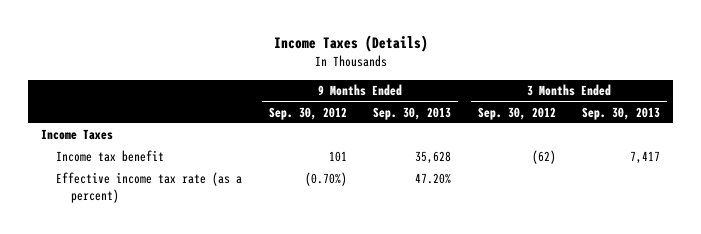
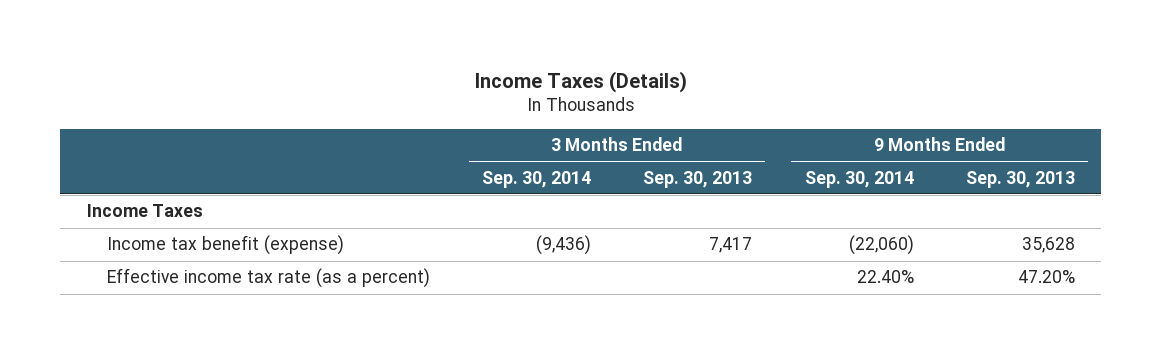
[268,106,347,120] Sep. 30, 2012 -> none
[477,106,556,120] Sep. 30, 2012 -> none
none -> [481,170,591,188] Sep. 30, 2014
none -> [804,170,914,188] Sep. 30, 2014
[56,150,165,163] Income tax benefit -> [106,235,344,256] Income tax benefit (expense)

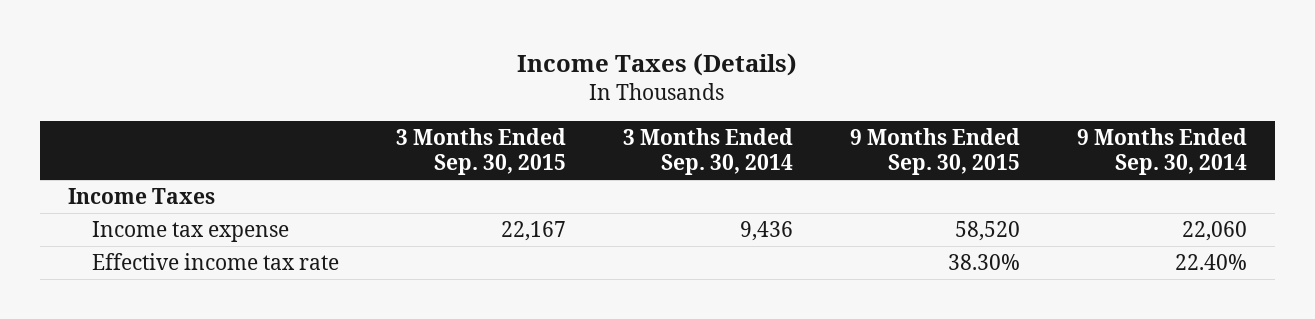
[643,170,753,188] Sep. 30, 2013 -> none
[965,170,1075,188] Sep. 30, 2013 -> none
none -> [395,127,566,176] 3 Months Ended Sep. 30, 2015
none -> [849,127,1020,176] 9 Months Ended Sep. 30, 2015
[106,235,344,256] Income tax benefit (expense) -> [91,221,289,243] Income tax expense
[535,235,591,256] (9,436) -> [739,221,793,242] 9,436
[848,235,914,256] (22,060) -> [1181,221,1247,242] 22,060
[106,268,430,289] Effective income tax rate (as a percent) -> [91,253,339,271] Effective income tax rate

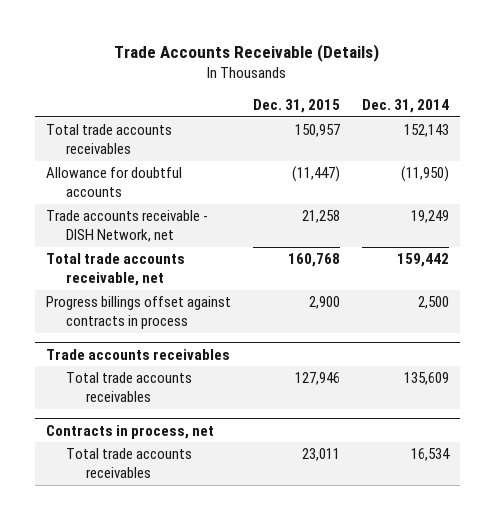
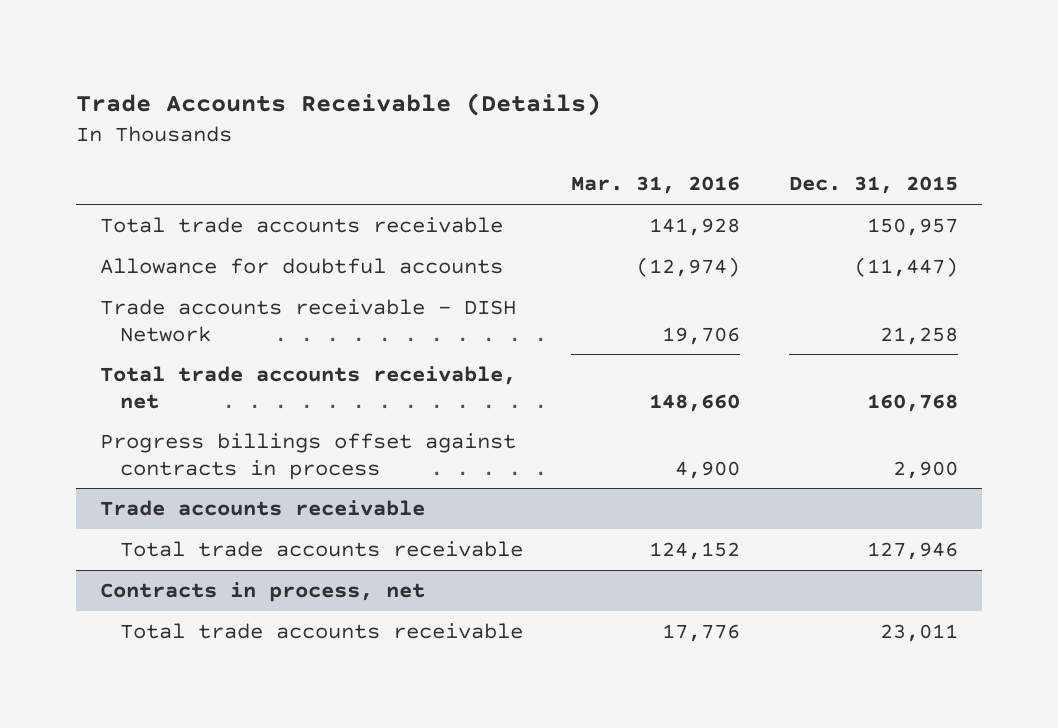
[362,99,450,114] Dec. 31, 2014 -> none
none -> [571,176,741,195] Mar. 31, 2016
[45,124,172,155] Total trade accounts receivables -> [100,217,504,234] Total trade accounts receivable
[45,210,208,243] Trade accounts receivable - DISH Network, net -> [100,299,517,342] Trade accounts receivable - DISH Network
[45,348,230,360] Trade accounts receivables -> [100,500,426,517] Trade accounts receivable
[65,372,192,403] Total trade accounts receivables -> [120,541,524,558] Total trade accounts receivable
[65,448,192,479] Total trade accounts receivables -> [120,623,524,640] Total trade accounts receivable

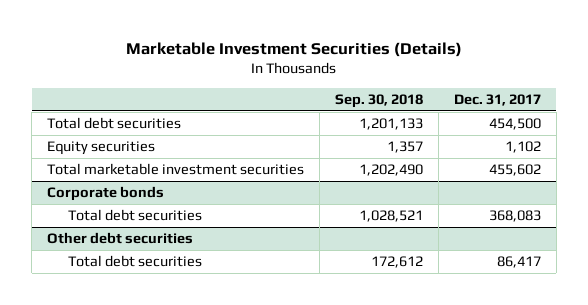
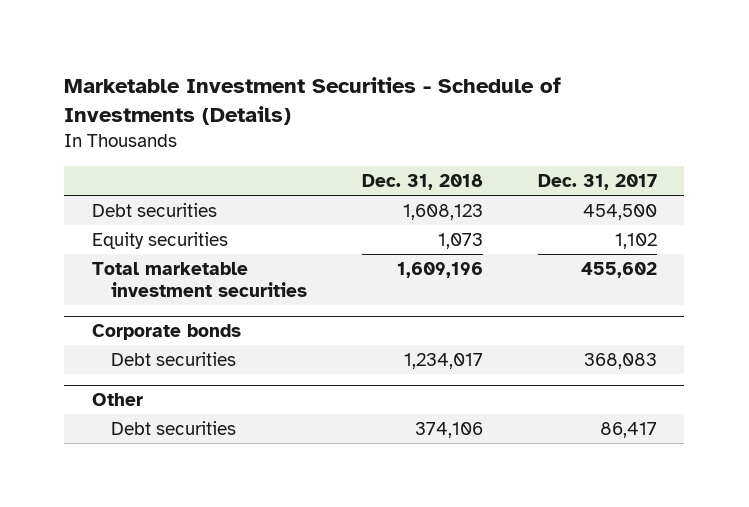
[126,42,463,58] Marketable Investment Securities (Details) -> [64,77,562,126] Marketable Investment Securities - Schedule of Investments (Details)
[335,93,424,108] Sep. 30, 2018 -> none
none -> [361,174,483,191] Dec. 31, 2018
[47,117,182,130] Total debt securities -> [91,202,217,217] Debt securities
[67,209,202,222] Total debt securities -> [110,351,236,366] Debt securities
[47,232,194,245] Other debt securities -> [91,392,143,406] Other
[67,255,202,268] Total debt securities -> [110,420,236,435] Debt securities

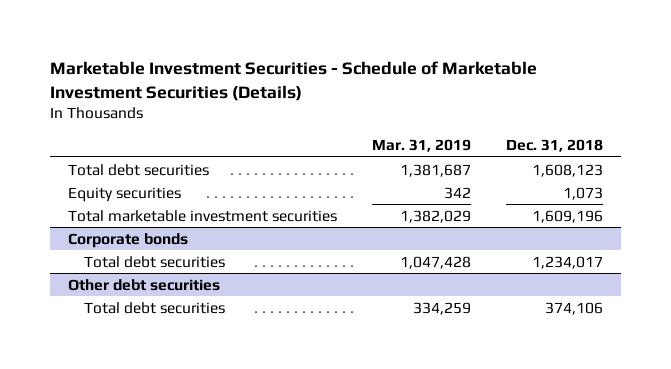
[64,77,562,126] Marketable Investment Securities - Schedule of Investments (Details) -> [50,61,538,101] Marketable Investment Securities - Schedule of Marketable Investment Securities (Details)
[537,174,657,191] Dec. 31, 2017 -> none
none -> [372,139,472,153] Mar. 31, 2019
[91,202,217,217] Debt securities -> [67,163,209,176] Total debt securities
[110,351,236,366] Debt securities -> [84,255,226,268] Total debt securities
[91,392,143,406] Other -> [67,278,220,291] Other debt securities
[110,420,236,435] Debt securities -> [84,301,226,314] Total debt securities

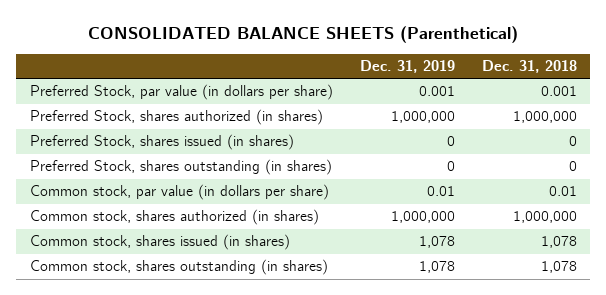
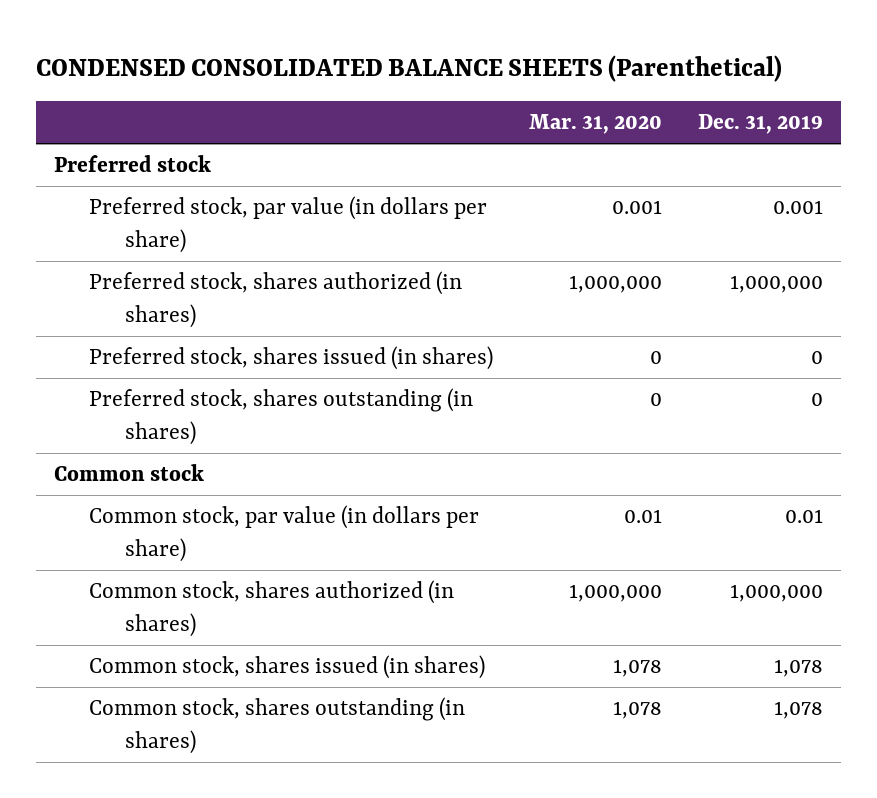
[88,25,519,43] CONSOLIDATED BALANCE SHEETS (Parenthetical) -> [36,54,783,82] CONDENSED CONSOLIDATED BALANCE SHEETS (Parenthetical)
[481,60,577,74] Dec. 31, 2018 -> none
none -> [529,114,663,135] Mar. 31, 2020
none -> [54,155,212,173] Preferred stock
[29,84,333,101] Preferred Stock, par value (in dollars per share) -> [89,196,488,253] Preferred stock, par value (in dollars per share)
[29,109,323,126] Preferred Stock, shares authorized (in shares) -> [89,271,463,328] Preferred stock, shares authorized (in shares)
[29,134,294,151] Preferred Stock, shares issued (in shares) -> [89,346,494,371] Preferred stock, shares issued (in shares)
[29,159,332,176] Preferred Stock, shares outstanding (in shares) -> [89,388,474,445] Preferred stock, shares outstanding (in shares)
none -> [54,464,205,482] Common stock

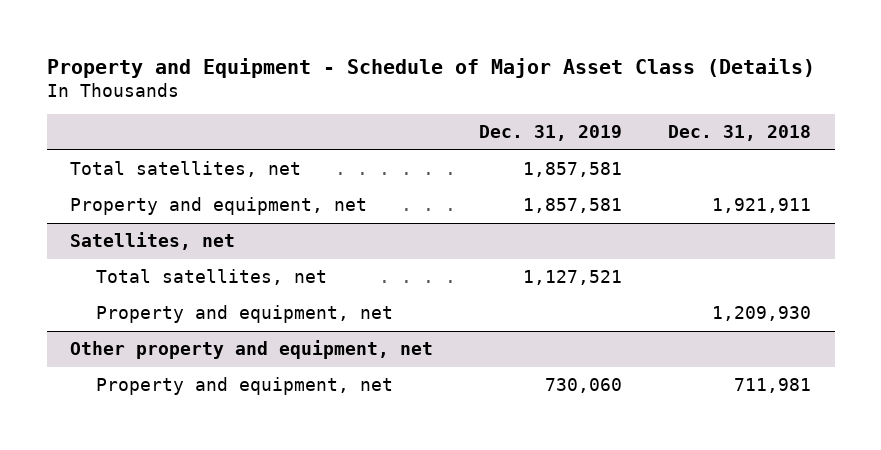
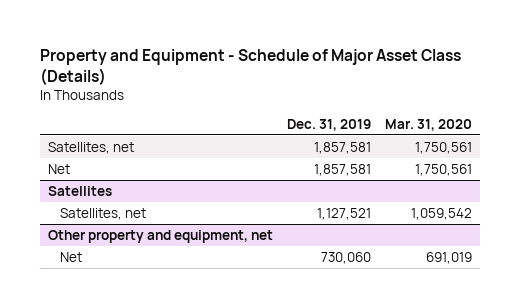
[668,125,812,142] Dec. 31, 2018 -> none
none -> [385,118,473,131] Mar. 31, 2020
[96,305,394,324] Property and equipment, net -> none
[69,161,301,178] Total satellites, net -> [47,141,134,154] Satellites, net
[69,197,367,216] Property and equipment, net -> [47,163,70,174] Net
[69,232,235,251] Satellites, net -> [47,185,112,196] Satellites
[96,269,328,286] Total satellites, net -> [60,207,147,220] Satellites, net
[96,377,394,396] Property and equipment, net -> [60,251,83,262] Net

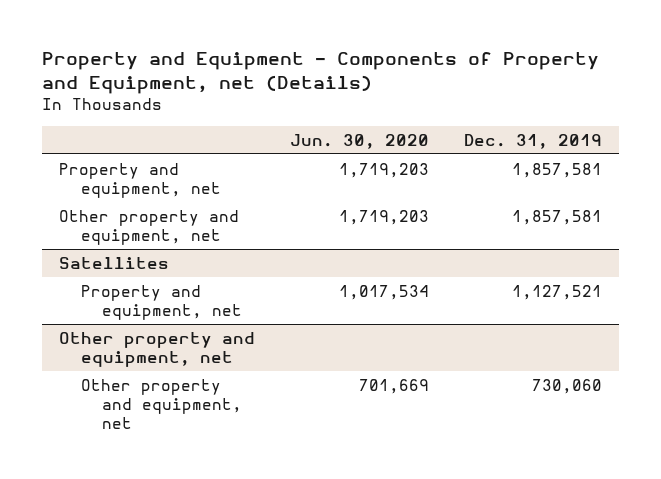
[40,48,462,85] Property and Equipment - Schedule of Major Asset Class (Details) -> [41,52,599,95] Property and Equipment - Components of Property and Equipment, net (Details)
[385,118,473,131] Mar. 31, 2020 -> none
none -> [289,133,429,149] Jun. 30, 2020
[47,141,134,154] Satellites, net -> [59,163,221,198] Property and equipment, net
[47,163,70,174] Net -> [59,210,240,245] Other property and equipment, net
[60,207,147,220] Satellites, net -> [80,285,243,320] Property and equipment, net
[60,251,83,262] Net -> [80,379,243,429] Other property and equipment, net

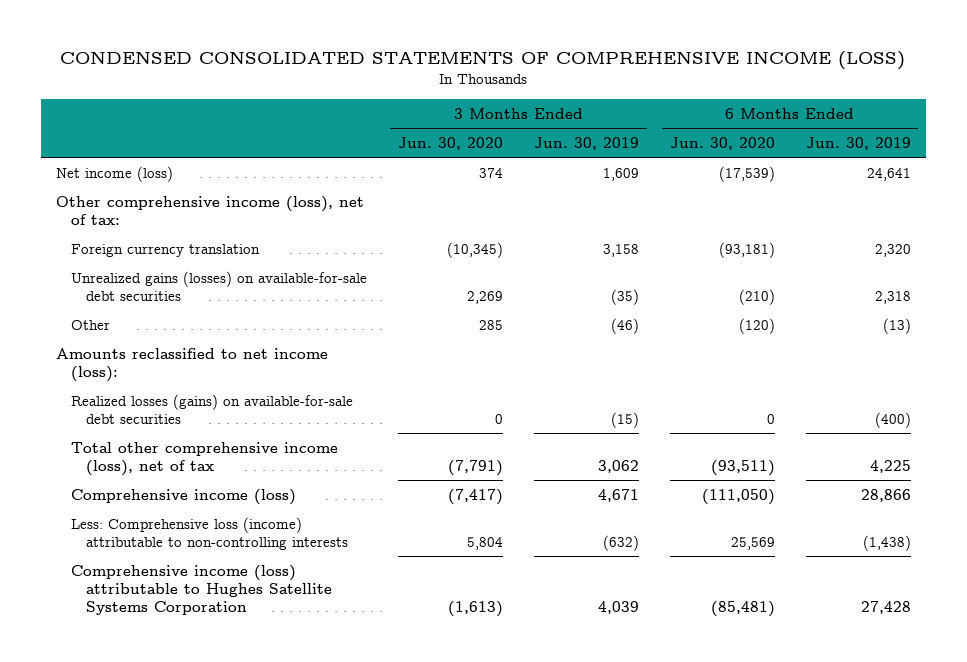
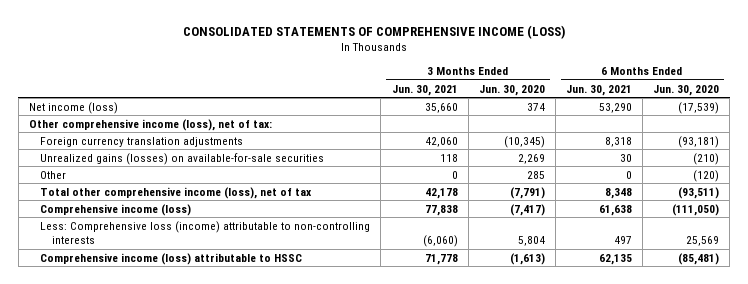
[60,50,906,70] CONDENSED CONSOLIDATED STATEMENTS OF COMPREHENSIVE INCOME (LOSS) -> [182,24,565,39] CONSOLIDATED STATEMENTS OF COMPREHENSIVE INCOME (LOSS)
[533,136,639,150] Jun. 30, 2019 -> none
[805,136,911,150] Jun. 30, 2019 -> none
none -> [391,84,458,96] Jun. 30, 2021
none -> [565,84,632,96] Jun. 30, 2021
[71,243,261,257] Foreign currency translation -> [40,136,244,147] Foreign currency translation adjustments
[71,270,368,301] Unrealized gains (losses) on available-for-sale debt securities -> [40,152,325,165] Unrealized gains (losses) on available-for-sale securities
[56,347,329,382] Amounts reclassified to net income (loss): -> none
[71,393,354,424] Realized losses (gains) on available-for-sale debt securities -> none
[71,564,333,616] Comprehensive income (loss) attributable to Hughes Satellite Systems Corporation -> [40,252,303,265] Comprehensive income (loss) attributable to HSSC

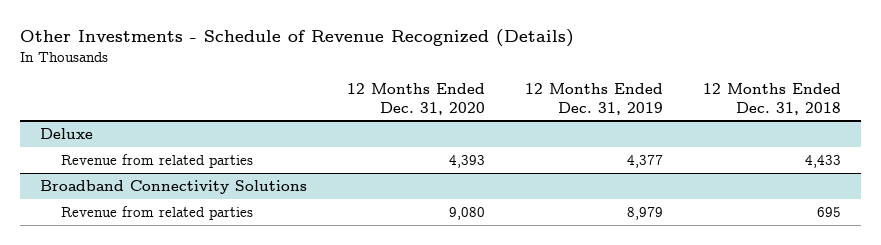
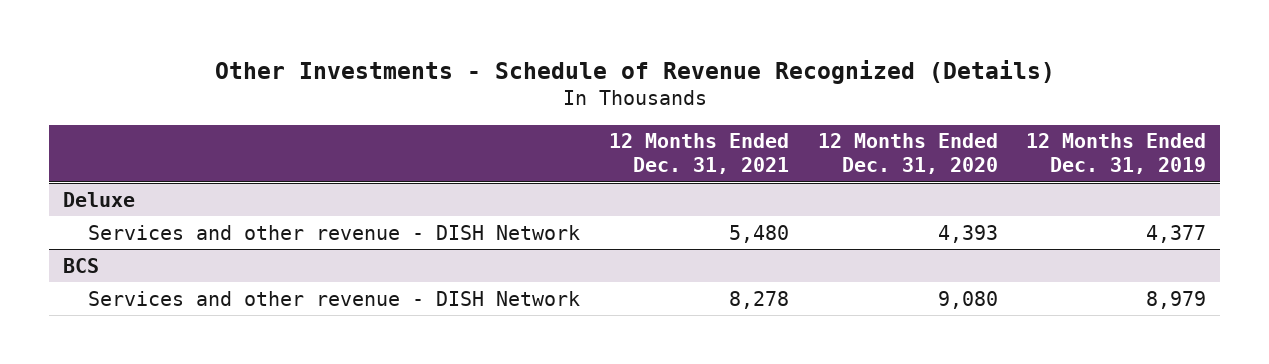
[702,82,841,115] 12 Months Ended Dec. 31, 2018 -> none
none -> [608,133,789,175] 12 Months Ended Dec. 31, 2021
[61,153,254,168] Revenue from related parties -> [88,224,581,240] Services and other revenue - DISH Network
[39,179,307,194] Broadband Connectivity Solutions -> [62,257,99,273] BCS
[61,205,254,220] Revenue from related parties -> [88,290,581,306] Services and other revenue - DISH Network

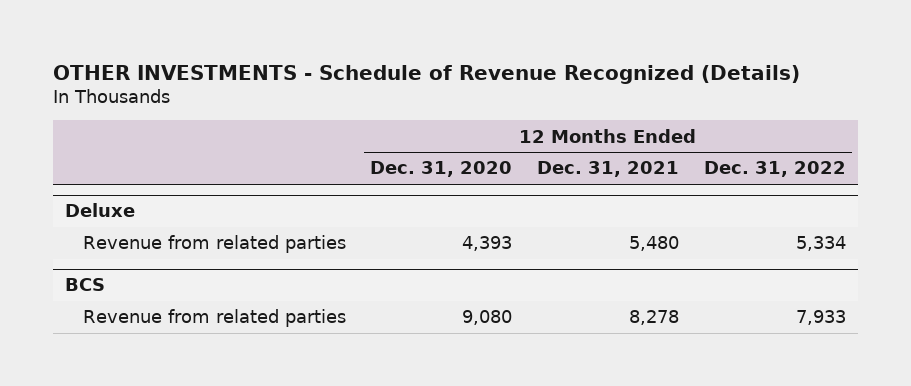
[214,59,1055,84] Other Investments - Schedule of Revenue Recognized (Details) -> [52,64,800,84] OTHER INVESTMENTS - Schedule of Revenue Recognized (Details)
[1026,133,1207,175] 12 Months Ended Dec. 31, 2019 -> none
none -> [703,161,846,178] Dec. 31, 2022
[88,224,581,240] Services and other revenue - DISH Network -> [82,235,346,254] Revenue from related parties
[88,290,581,306] Services and other revenue - DISH Network -> [82,309,346,328] Revenue from related parties

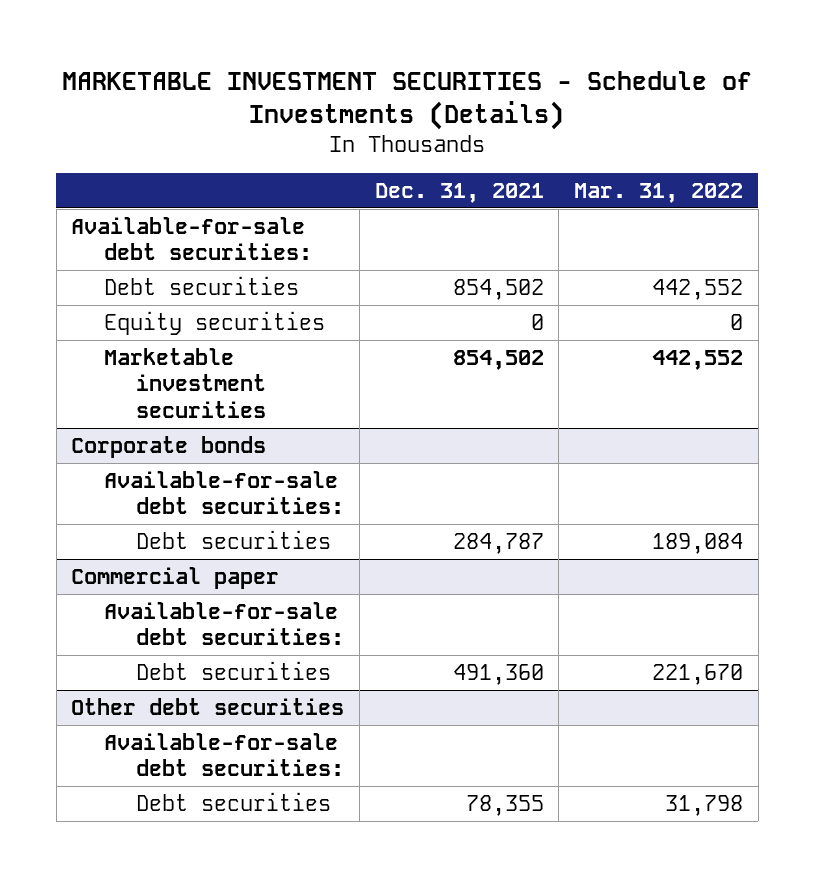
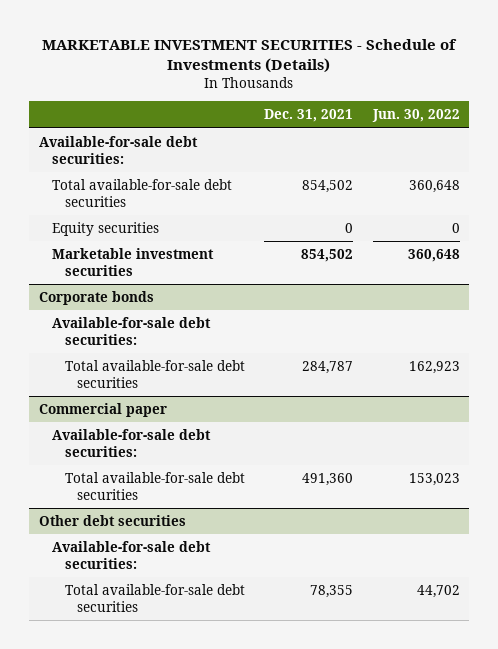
[574,182,744,203] Mar. 31, 2022 -> none
none -> [371,109,460,123] Jun. 30, 2022
[103,275,299,295] Debt securities -> [51,178,232,207] Total available-for-sale debt securities
[135,529,331,549] Debt securities -> [64,359,245,388] Total available-for-sale debt securities
[135,660,331,680] Debt securities -> [64,471,245,500] Total available-for-sale debt securities
[135,791,331,811] Debt securities -> [64,583,245,612] Total available-for-sale debt securities

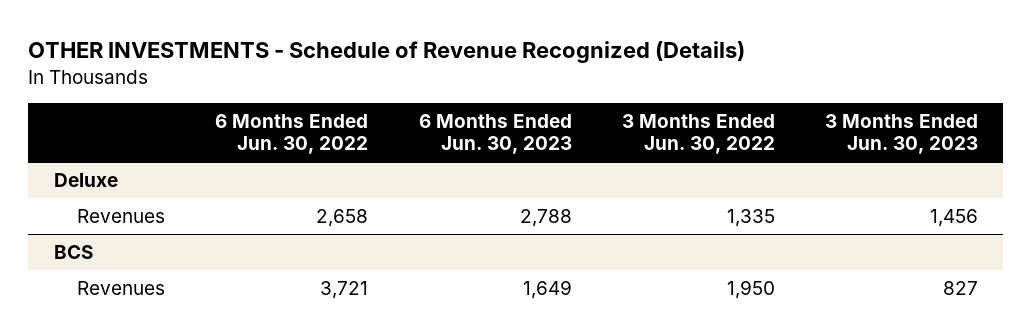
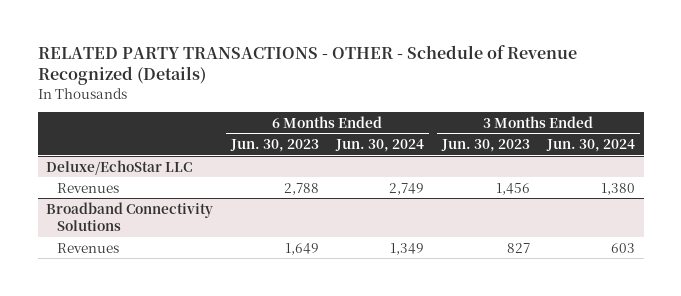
[28,41,746,64] OTHER INVESTMENTS - Schedule of Revenue Recognized (Details) -> [37,44,577,86] RELATED PARTY TRANSACTIONS - OTHER - Schedule of Revenue Recognized (Details)
[215,113,369,155] 6 Months Ended Jun. 30, 2022 -> none
[621,113,775,155] 3 Months Ended Jun. 30, 2022 -> none
none -> [335,139,425,153] Jun. 30, 2024
none -> [546,139,636,153] Jun. 30, 2024
[53,173,118,188] Deluxe -> [46,159,193,175] Deluxe/EchoStar LLC
[53,245,93,260] BCS -> [46,201,214,232] Broadband Connectivity Solutions

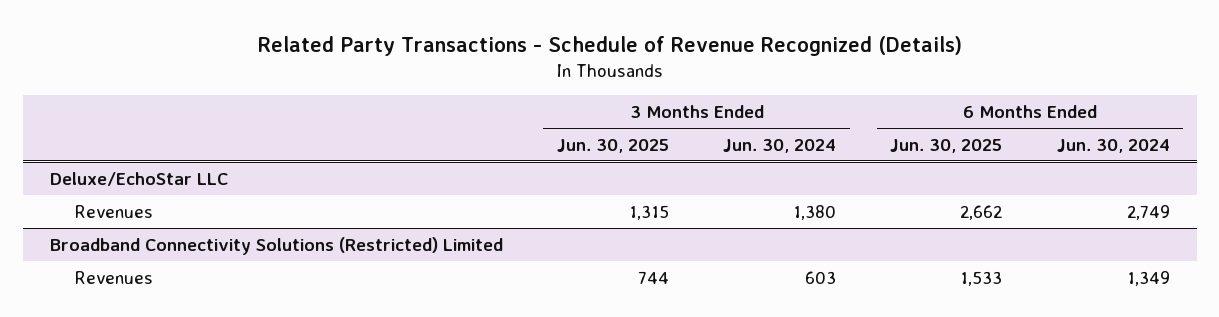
[37,44,577,86] RELATED PARTY TRANSACTIONS - OTHER - Schedule of Revenue Recognized (Details) -> [257,35,962,56] Related Party Transactions - Schedule of Revenue Recognized (Details)
[229,139,319,153] Jun. 30, 2023 -> none
[440,139,530,153] Jun. 30, 2023 -> none
none -> [556,138,669,153] Jun. 30, 2025
none -> [890,138,1003,153] Jun. 30, 2025
[46,201,214,232] Broadband Connectivity Solutions -> [49,236,503,255] Broadband Connectivity Solutions (Restricted) Limited

